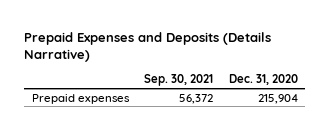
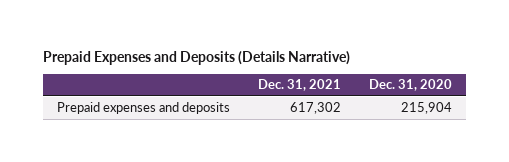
[144,74,214,87] Sep. 30, 2021 -> none
none -> [257,79,341,92] Dec. 31, 2021
[32,93,131,104] Prepaid expenses -> [56,102,230,115] Prepaid expenses and deposits

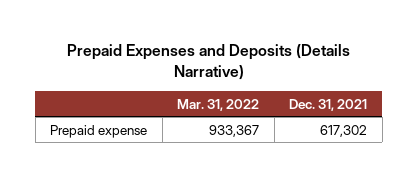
[368,79,452,92] Dec. 31, 2020 -> none
none -> [177,98,260,111] Mar. 31, 2022
[56,102,230,115] Prepaid expenses and deposits -> [50,124,148,138] Prepaid expense

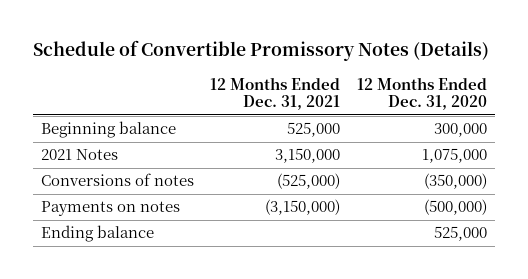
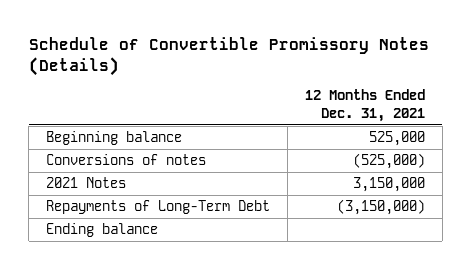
[356,76,487,111] 12 Months Ended Dec. 31, 2020 -> none
[41,149,119,161] 2021 Notes -> [45,177,126,189] 2021 Notes
[41,201,181,217] Payments on notes -> [45,200,270,215] Repayments of Long-Term Debt

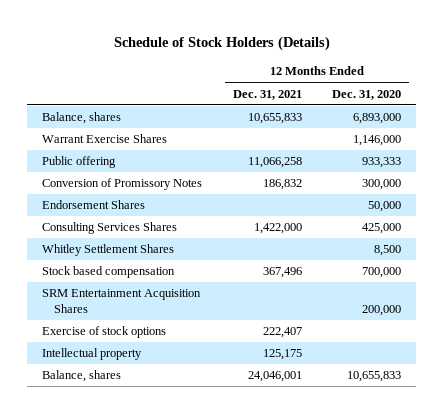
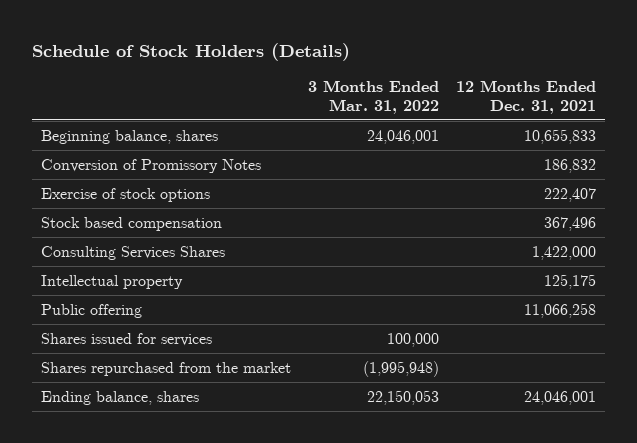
[332,89,402,100] Dec. 31, 2020 -> none
none -> [307,80,439,114] 3 Months Ended Mar. 31, 2022
[42,134,168,144] Warrant Exercise Shares -> none
[42,112,122,125] Balance, shares -> [40,130,218,145] Beginning balance, shares
[42,200,146,210] Endorsement Shares -> none
[42,244,175,257] Whitley Settlement Shares -> none
[42,289,202,314] SRM Entertainment Acquisition Shares -> none
[42,266,176,279] Stock based compensation -> [40,217,222,232] Stock based compensation
[42,222,178,235] Consulting Services Shares -> [40,246,225,261] Consulting Services Shares
[42,156,117,169] Public offering -> [40,304,142,319] Public offering
none -> [40,333,212,347] Shares issued for services
none -> [40,362,291,377] Shares repurchased from the market
[42,370,122,383] Balance, shares -> [40,391,199,406] Ending balance, shares

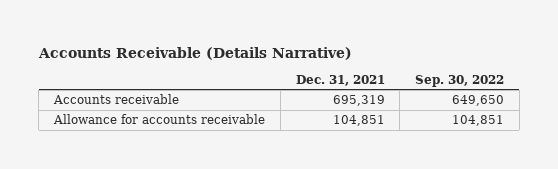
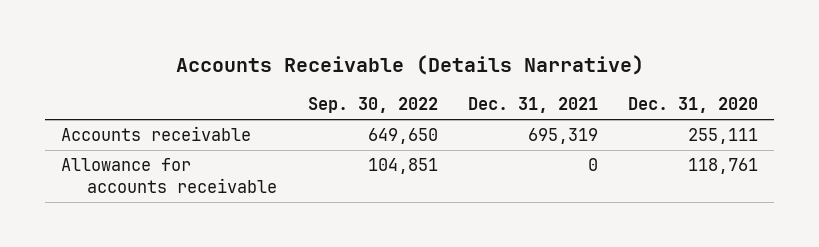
none -> [628,97,759,114] Dec. 31, 2020
[332,115,385,127] 104,851 -> [588,158,599,172] 0

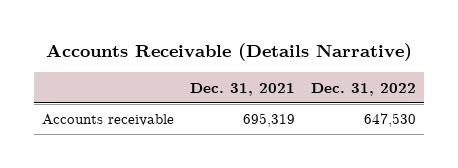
[307,97,438,114] Sep. 30, 2022 -> none
[628,97,759,114] Dec. 31, 2020 -> none
none -> [311,82,417,96] Dec. 31, 2022
[60,158,278,193] Allowance for accounts receivable -> none

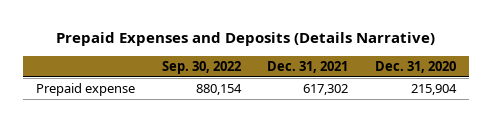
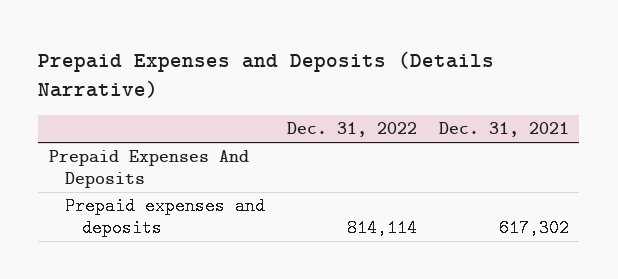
[161,60,241,74] Sep. 30, 2022 -> none
[374,60,456,73] Dec. 31, 2020 -> none
none -> [286,122,417,138] Dec. 31, 2022
none -> [49,150,250,189] Prepaid Expenses And Deposits
[36,83,136,97] Prepaid expense -> [65,197,266,238] Prepaid expenses and deposits

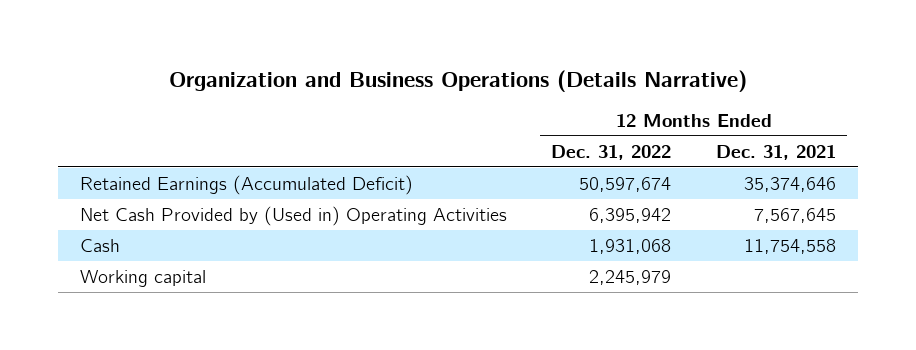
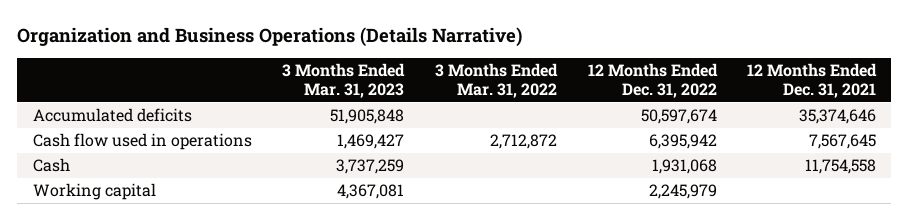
none -> [282,63,406,99] 3 Months Ended Mar. 31, 2023
none -> [434,63,558,99] 3 Months Ended Mar. 31, 2022
[79,174,413,195] Retained Earnings (Accumulated Deficit) -> [32,108,192,123] Accumulated deficits
[79,205,507,226] Net Cash Provided by (Used in) Operating Activities -> [32,133,252,151] Cash flow used in operations

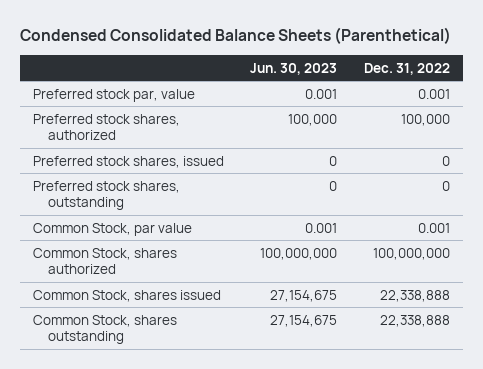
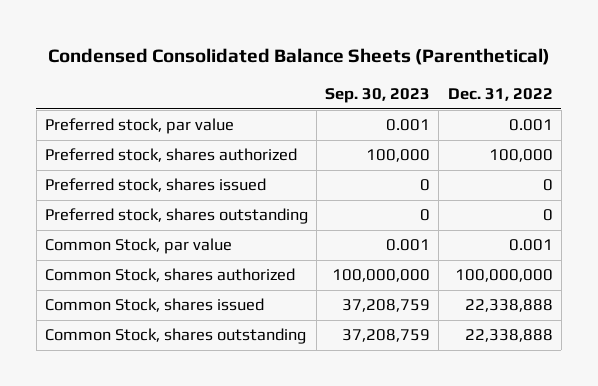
[250,62,338,75] Jun. 30, 2023 -> none
none -> [325,88,431,104] Sep. 30, 2023
[33,88,196,102] Preferred stock par, value -> [44,118,234,135] Preferred stock, par value
[33,113,181,141] Preferred stock shares, authorized -> [44,148,297,163] Preferred stock, shares authorized
[33,155,225,168] Preferred stock shares, issued -> [44,178,266,193] Preferred stock, shares issued
[33,180,181,211] Preferred stock shares, outstanding -> [44,208,308,225] Preferred stock, shares outstanding

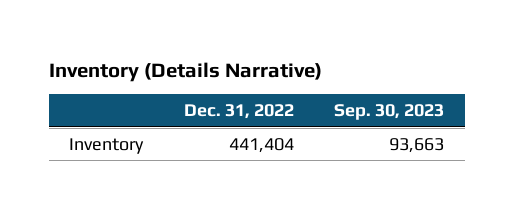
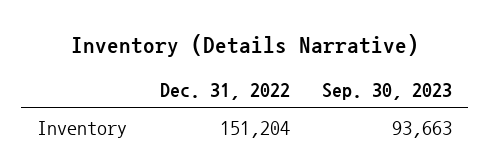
[228,137,294,153] 441,404 -> [219,120,290,138] 151,204

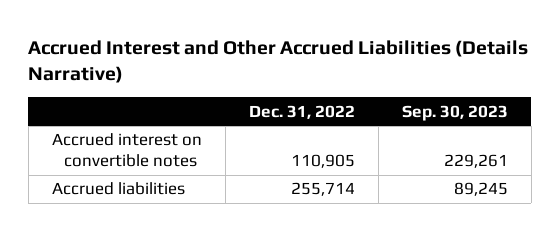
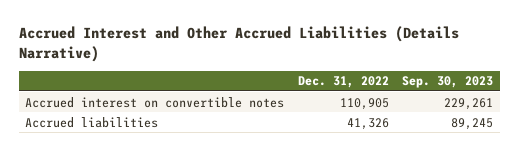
[290,182,355,197] 255,714 -> [346,117,389,130] 41,326

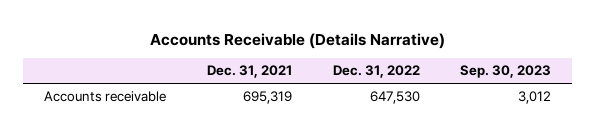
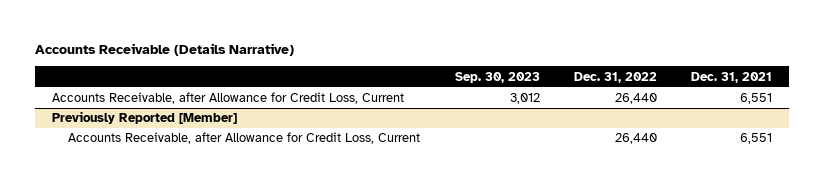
[43,91,166,103] Accounts receivable -> [52,92,405,105] Accounts Receivable, after Allowance for Credit Loss, Current
[242,91,292,105] 695,319 -> [739,93,772,105] 6,551
[369,91,420,105] 647,530 -> [614,93,657,105] 26,440
none -> [52,111,238,125] Previously Reported [Member]
none -> [68,132,421,145] Accounts Receivable, after Allowance for Credit Loss, Current

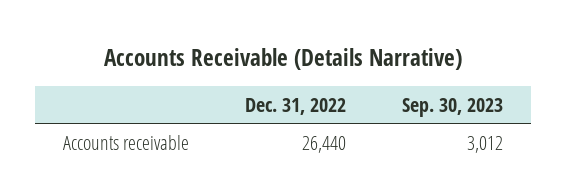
[690,71,772,83] Dec. 31, 2021 -> none
[52,111,238,125] Previously Reported [Member] -> none
[68,132,421,145] Accounts Receivable, after Allowance for Credit Loss, Current -> none
[52,92,405,105] Accounts Receivable, after Allowance for Credit Loss, Current -> [63,134,190,150] Accounts receivable

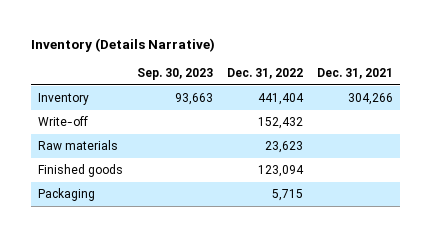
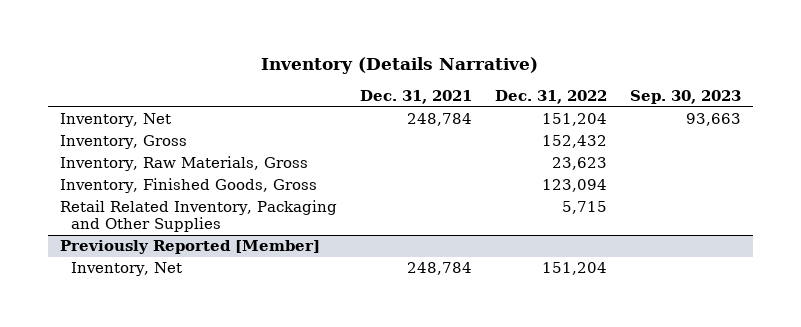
[37,92,89,105] Inventory -> [59,113,171,128] Inventory, Net
[257,92,304,105] 441,404 -> [541,113,607,127] 151,204
[348,92,394,105] 304,266 -> [406,113,472,127] 248,784
[37,115,88,126] Write-off -> [59,135,187,150] Inventory, Gross
[37,139,118,150] Raw materials -> [59,156,308,172] Inventory, Raw Materials, Gross
[37,163,123,177] Finished goods -> [59,178,317,194] Inventory, Finished Goods, Gross
[37,187,95,201] Packaging -> [59,200,337,233] Retail Related Inventory, Packaging and Other Supplies
none -> [59,240,320,255] Previously Reported [Member]
none -> [71,262,183,277] Inventory, Net

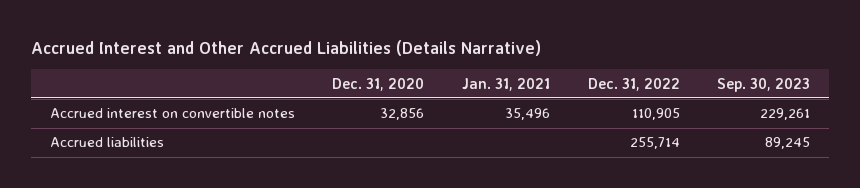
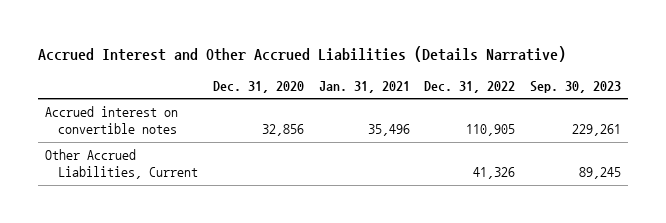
[49,137,164,148] Accrued liabilities -> [45,149,199,180] Other Accrued Liabilities, Current
[629,137,680,150] 255,714 -> [473,167,516,180] 41,326

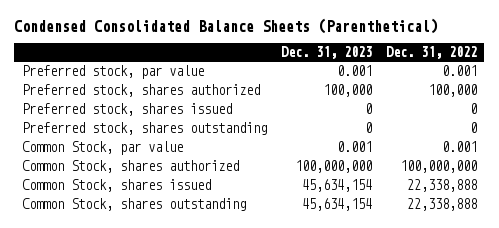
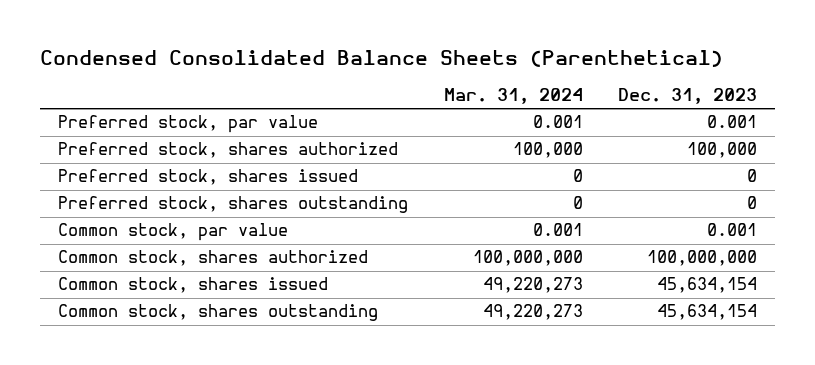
[386,46,478,60] Dec. 31, 2022 -> none
none -> [443,88,583,105] Mar. 31, 2024
[21,141,183,156] Common Stock, par value -> [57,223,288,242] Common stock, par value
[21,160,239,174] Common Stock, shares authorized -> [57,250,368,267] Common stock, shares authorized
[21,179,211,193] Common Stock, shares issued -> [57,277,328,294] Common stock, shares issued
[21,198,246,212] Common Stock, shares outstanding -> [57,304,378,322] Common stock, shares outstanding

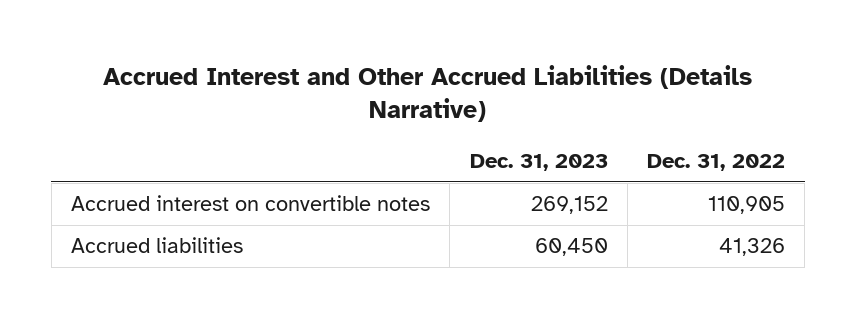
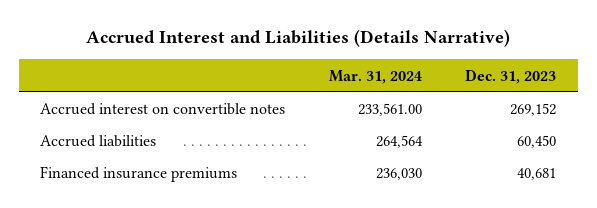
[103,64,753,123] Accrued Interest and Other Accrued Liabilities (Details Narrative) -> [86,29,511,48] Accrued Interest and Liabilities (Details Narrative)
[647,154,786,172] Dec. 31, 2022 -> none
none -> [328,69,422,84] Mar. 31, 2024
none -> [40,166,238,183] Financed insurance premiums

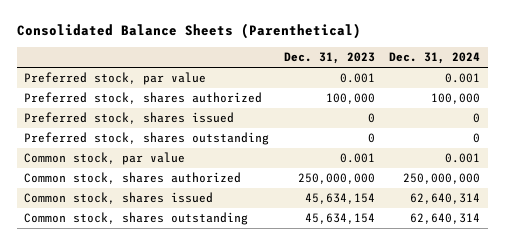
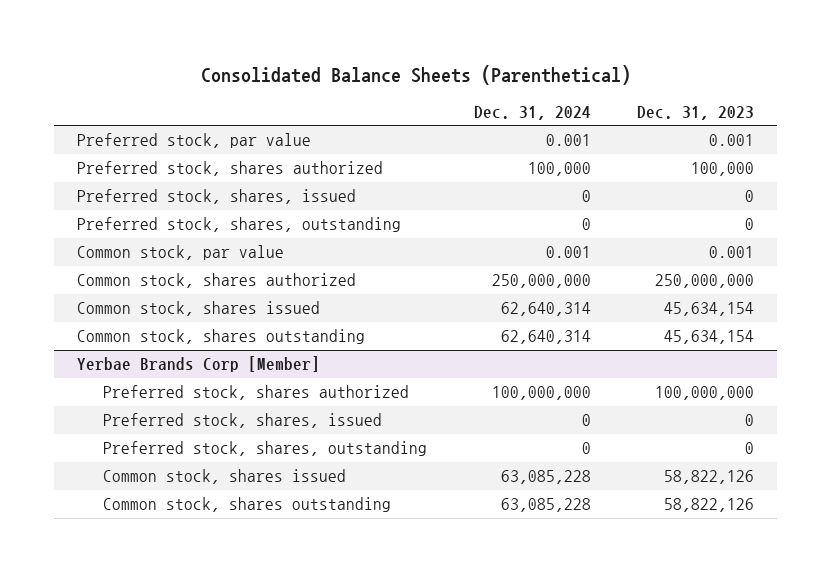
[24,112,235,125] Preferred stock, shares issued -> [77,189,357,205] Preferred stock, shares, issued
[24,132,270,146] Preferred stock, shares outstanding -> [77,217,402,233] Preferred stock, shares, outstanding
none -> [77,356,321,373] Yerbae Brands Corp [Member]
none -> [103,385,410,401] Preferred stock, shares authorized
none -> [103,413,383,429] Preferred stock, shares, issued
none -> [103,441,428,457] Preferred stock, shares, outstanding
none -> [103,469,347,485] Common stock, shares issued
none -> [103,497,392,513] Common stock, shares outstanding

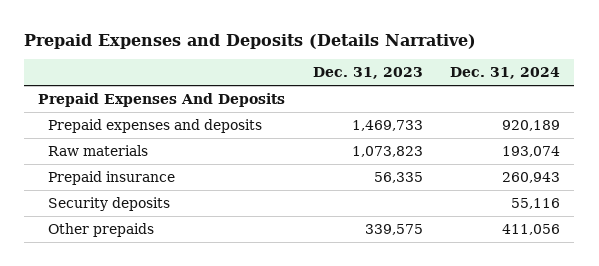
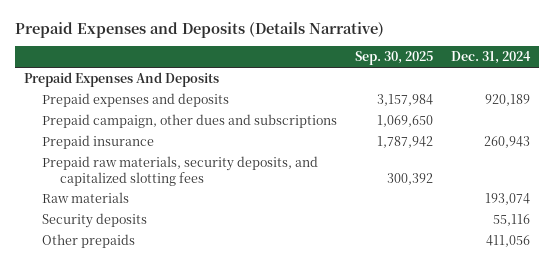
[312,67,423,80] Dec. 31, 2023 -> none
none -> [354,51,433,66] Sep. 30, 2025
none -> [41,113,337,128] Prepaid campaign, other dues and subscriptions
none -> [41,155,318,186] Prepaid raw materials, security deposits, and capitalized slotting fees
[47,144,148,156] Raw materials -> [41,191,129,203] Raw materials

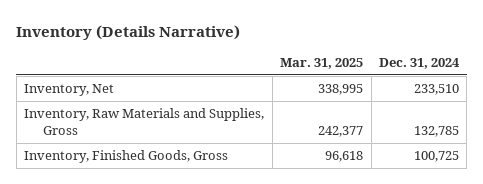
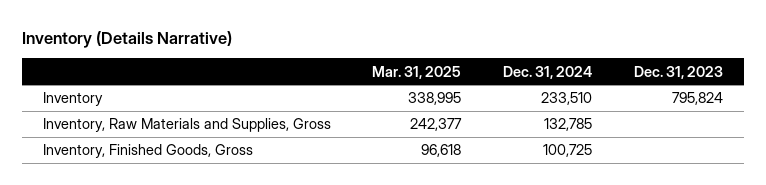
none -> [634,65,724,79] Dec. 31, 2023
[24,84,115,97] Inventory, Net -> [42,92,103,107] Inventory

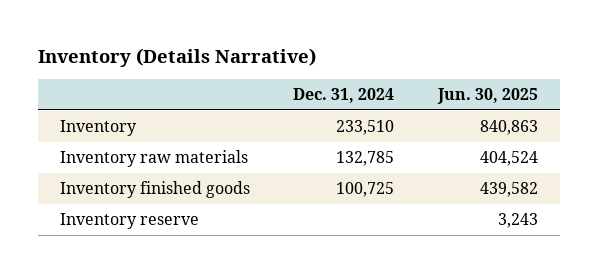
[372,65,462,79] Mar. 31, 2025 -> none
[634,65,724,79] Dec. 31, 2023 -> none
none -> [436,87,538,104] Jun. 30, 2025
[42,118,331,133] Inventory, Raw Materials and Supplies, Gross -> [59,150,248,168] Inventory raw materials
[42,144,253,159] Inventory, Finished Goods, Gross -> [59,181,250,199] Inventory finished goods
none -> [59,213,199,230] Inventory reserve

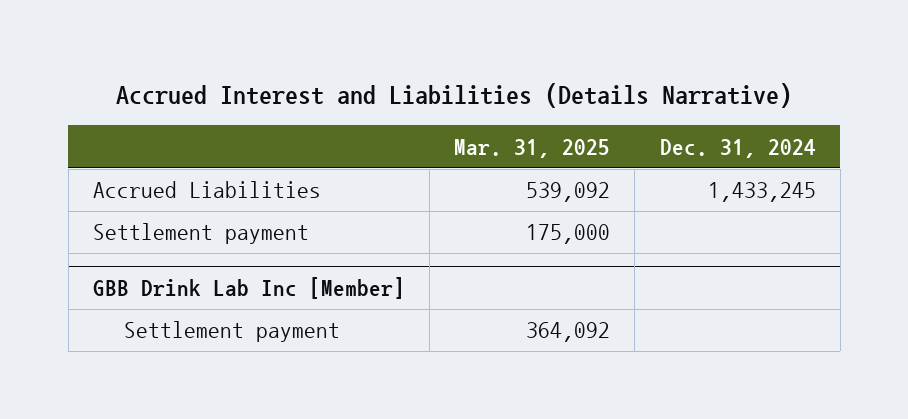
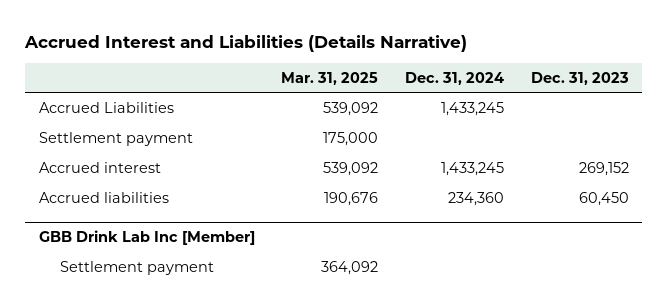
none -> [530,71,629,85] Dec. 31, 2023
none -> [38,161,161,173] Accrued interest
none -> [38,191,169,203] Accrued liabilities

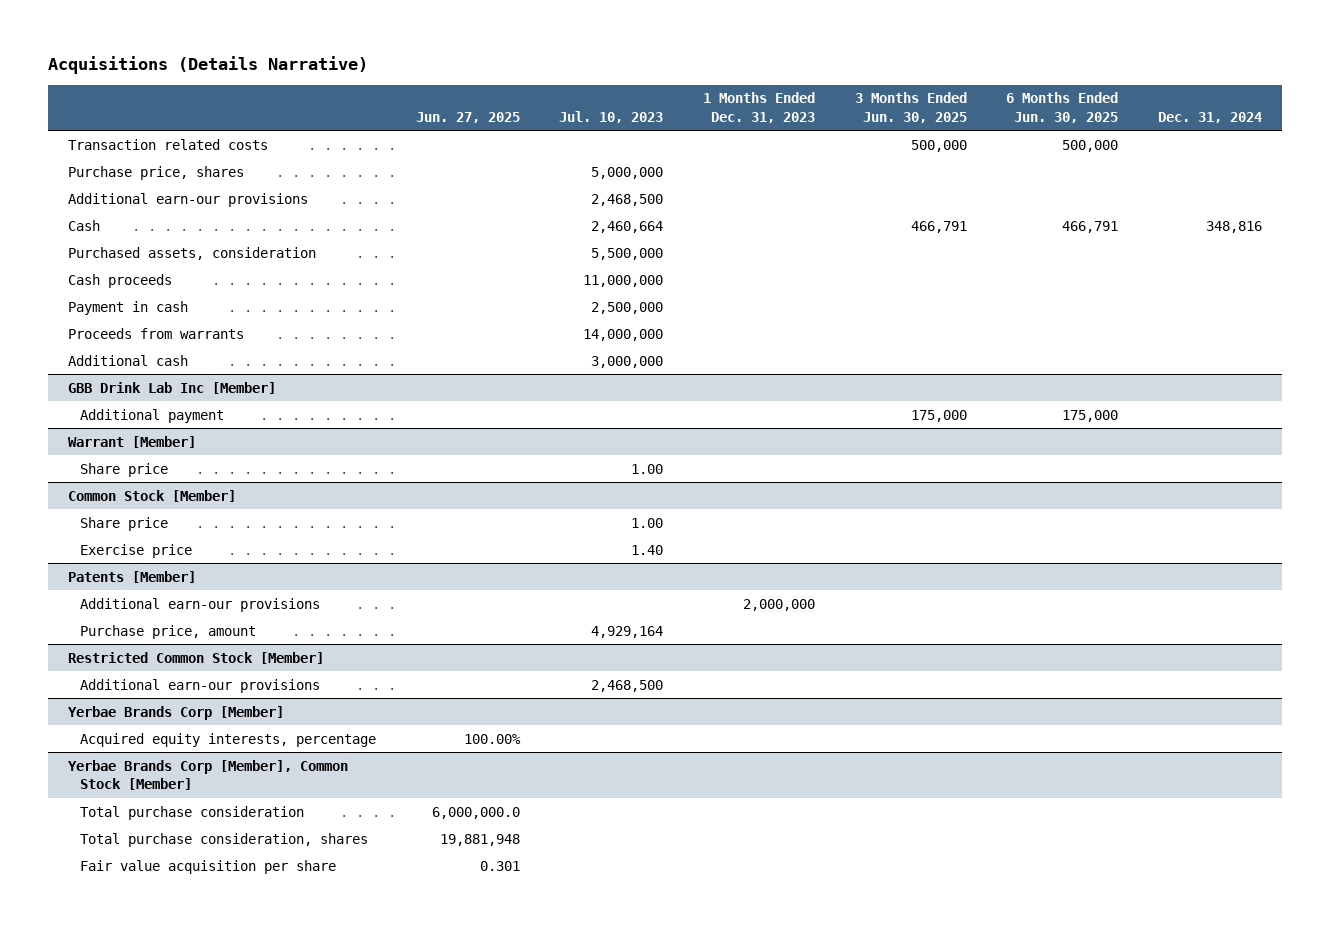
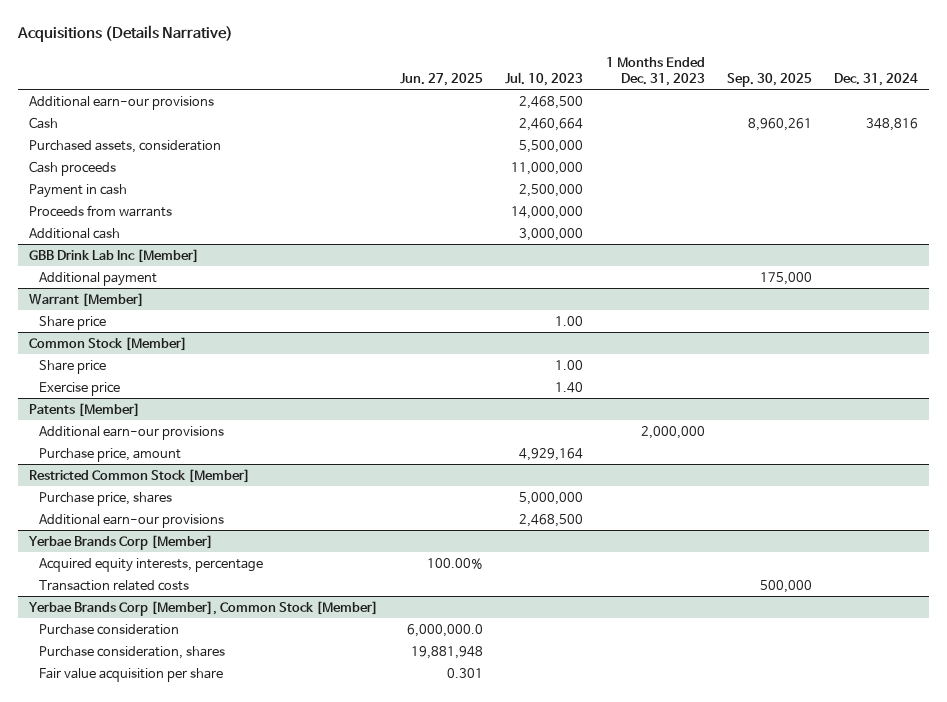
[854,92,967,123] 3 Months Ended Jun. 30, 2025 -> none
[1006,92,1119,123] 6 Months Ended Jun. 30, 2025 -> none
none -> [726,72,812,87] Sep. 30, 2025
[68,138,269,150] Transaction related costs -> none
[68,165,245,180] Purchase price, shares -> none
none -> [39,491,173,506] Purchase price, shares
none -> [39,579,190,591] Transaction related costs
[80,805,305,820] Total purchase consideration -> [39,623,180,635] Purchase consideration
[80,832,369,847] Total purchase consideration, shares -> [39,645,226,659] Purchase consideration, shares

